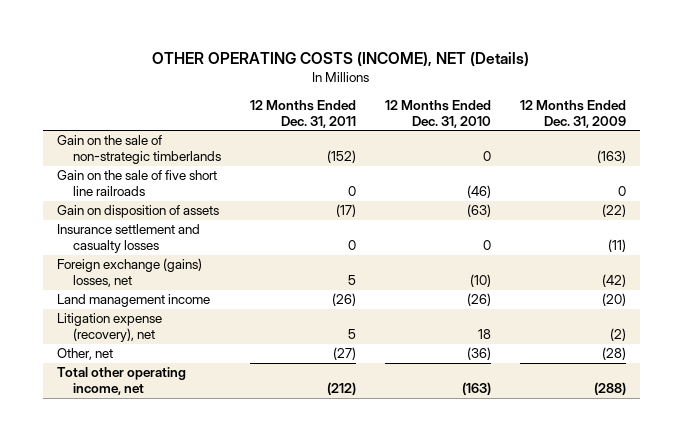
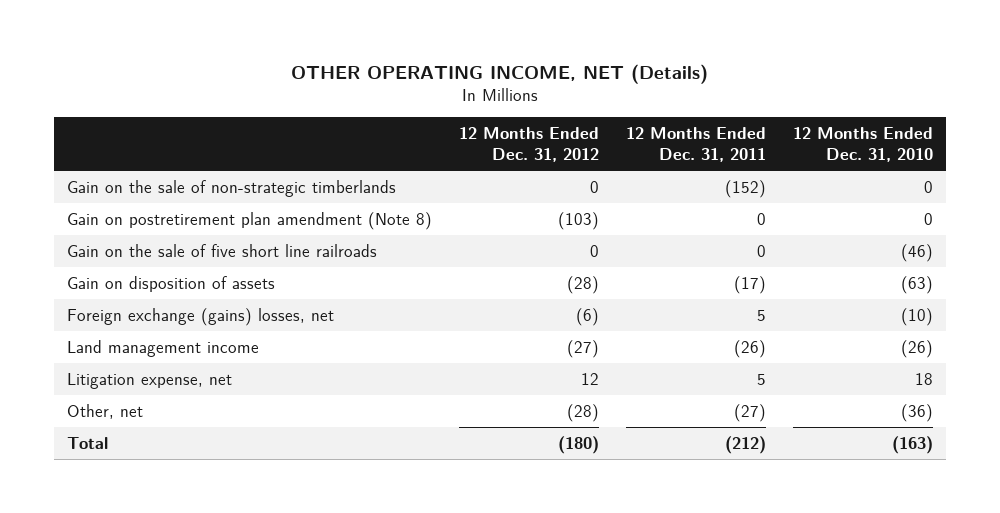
[152,51,530,67] OTHER OPERATING COSTS (INCOME), NET (Details) -> [290,63,708,84] OTHER OPERATING INCOME, NET (Details)
[519,100,626,128] 12 Months Ended Dec. 31, 2009 -> none
none -> [459,127,600,162] 12 Months Ended Dec. 31, 2012
none -> [67,211,433,230] Gain on postretirement plan amendment (Note 8)
[57,224,201,254] Insurance settlement and casualty losses -> none
[57,313,163,343] Litigation expense (recovery), net -> [67,372,233,389] Litigation expense, net
[57,367,187,396] Total other operating income, net -> [67,436,109,449] Total

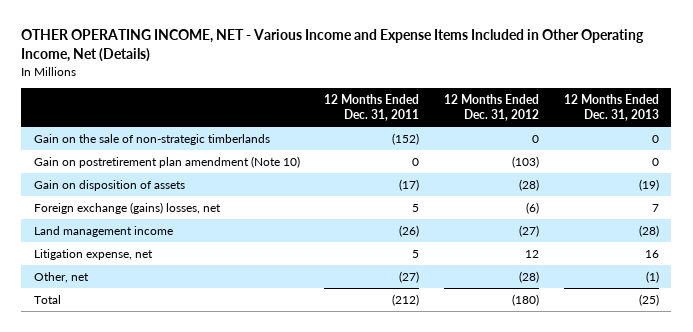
[290,63,708,84] OTHER OPERATING INCOME, NET (Details) -> [21,29,645,63] OTHER OPERATING INCOME, NET - Various Income and Expense Items Included in Other Operating Income, Net (Details)
[792,127,933,162] 12 Months Ended Dec. 31, 2010 -> none
none -> [563,93,659,122] 12 Months Ended Dec. 31, 2013
[67,243,378,257] Gain on the sale of five short line railroads -> none
[67,211,433,230] Gain on postretirement plan amendment (Note 8) -> [33,155,300,168] Gain on postretirement plan amendment (Note 10)

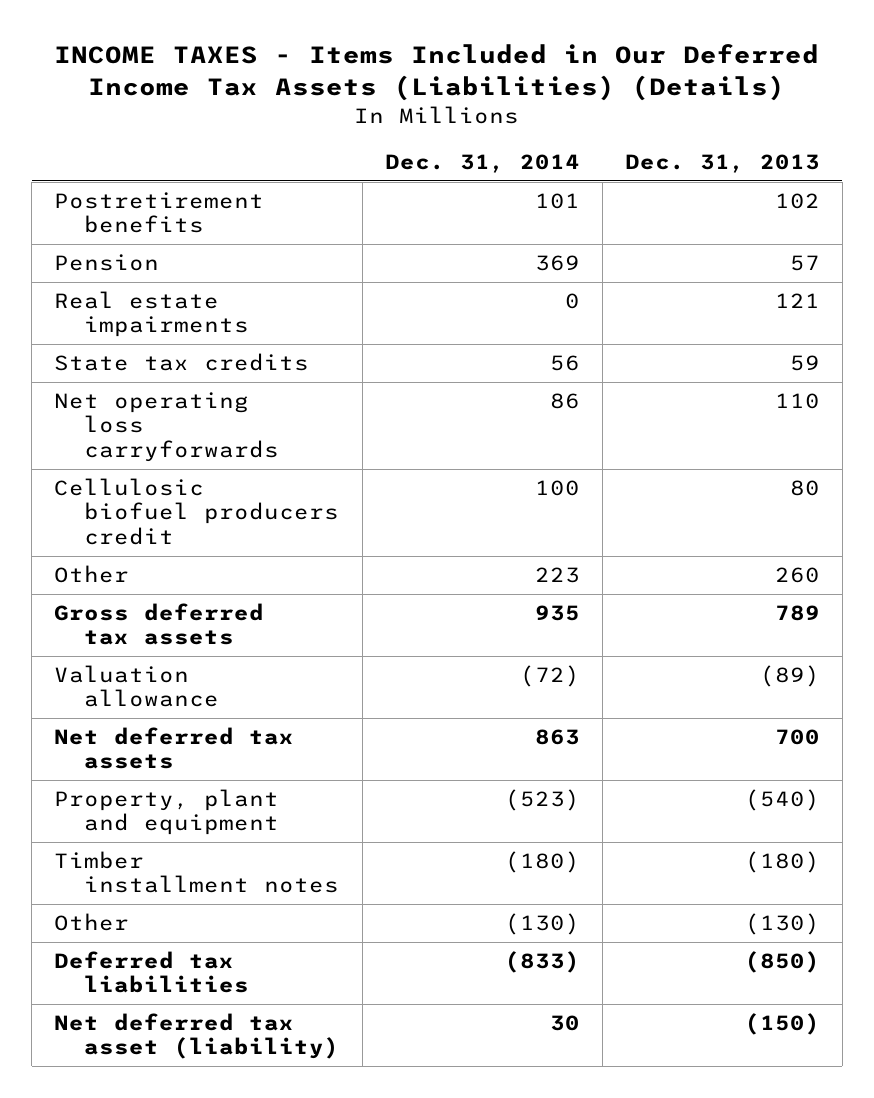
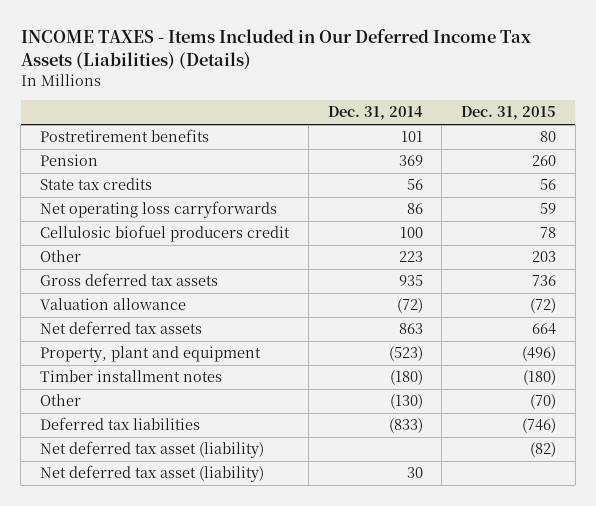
[624,153,820,173] Dec. 31, 2013 -> none
none -> [461,106,557,121] Dec. 31, 2015
[54,290,250,338] Real estate impairments -> none
none -> [40,441,265,459] Net deferred tax asset (liability)

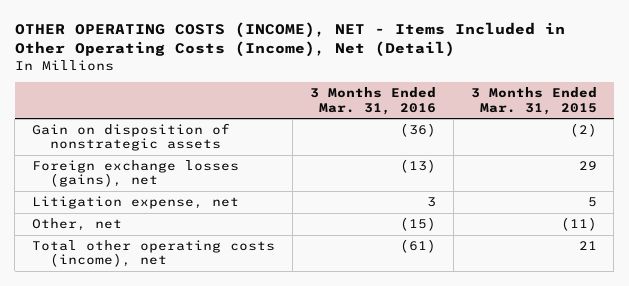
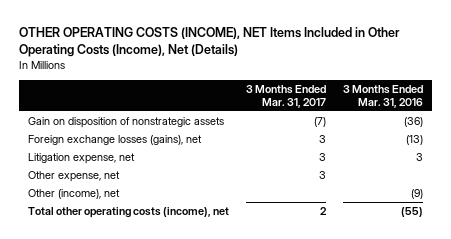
[14,22,565,58] OTHER OPERATING COSTS (INCOME), NET - Items Included in Other Operating Costs (Income), Net (Detail) -> [19,26,401,57] OTHER OPERATING COSTS (INCOME), NET Items Included in Other Operating Costs (Income), Net (Details)
[470,87,597,115] 3 Months Ended Mar. 31, 2015 -> none
none -> [246,84,327,108] 3 Months Ended Mar. 31, 2017
none -> [27,171,120,183] Other expense, net
[32,218,123,232] Other, net -> [27,189,120,200] Other (income), net
[399,217,436,232] (15) -> [411,189,424,200] (9)
[399,239,436,254] (61) -> [401,207,424,218] (55)

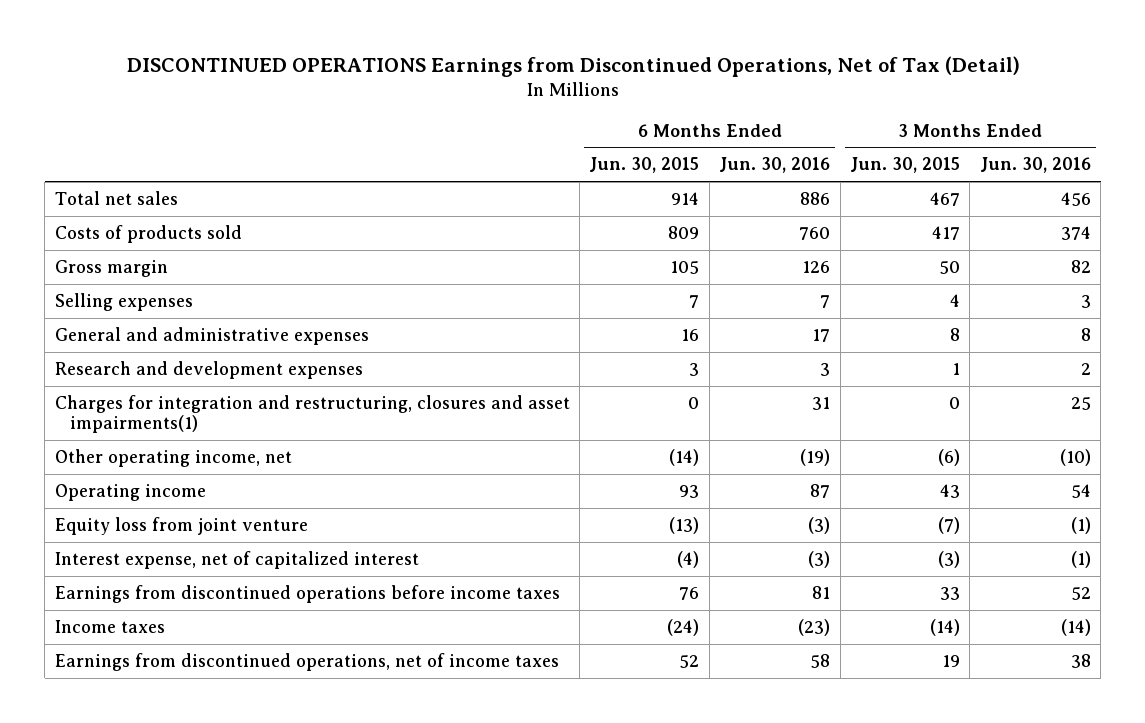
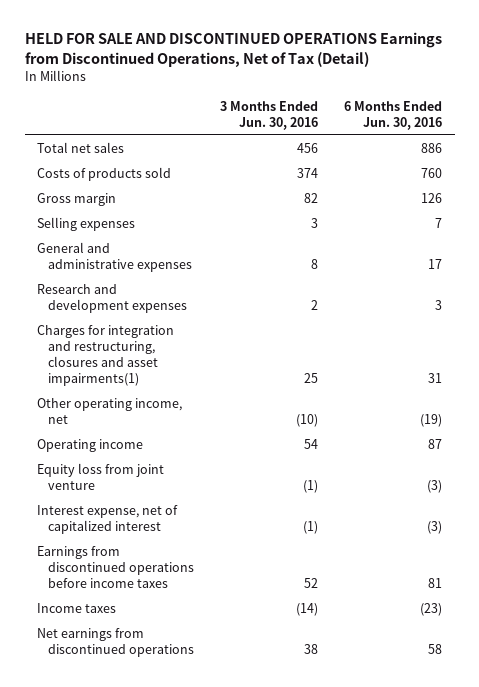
[126,56,1020,78] DISCONTINUED OPERATIONS Earnings from Discontinued Operations, Net of Tax (Detail) -> [24,32,442,67] HELD FOR SALE AND DISCONTINUED OPERATIONS Earnings from Discontinued Operations, Net of Tax (Detail)
[589,157,700,174] Jun. 30, 2015 -> none
[849,157,960,174] Jun. 30, 2015 -> none
[54,652,559,671] Earnings from discontinued operations, net of income taxes -> [37,628,195,658] Net earnings from discontinued operations

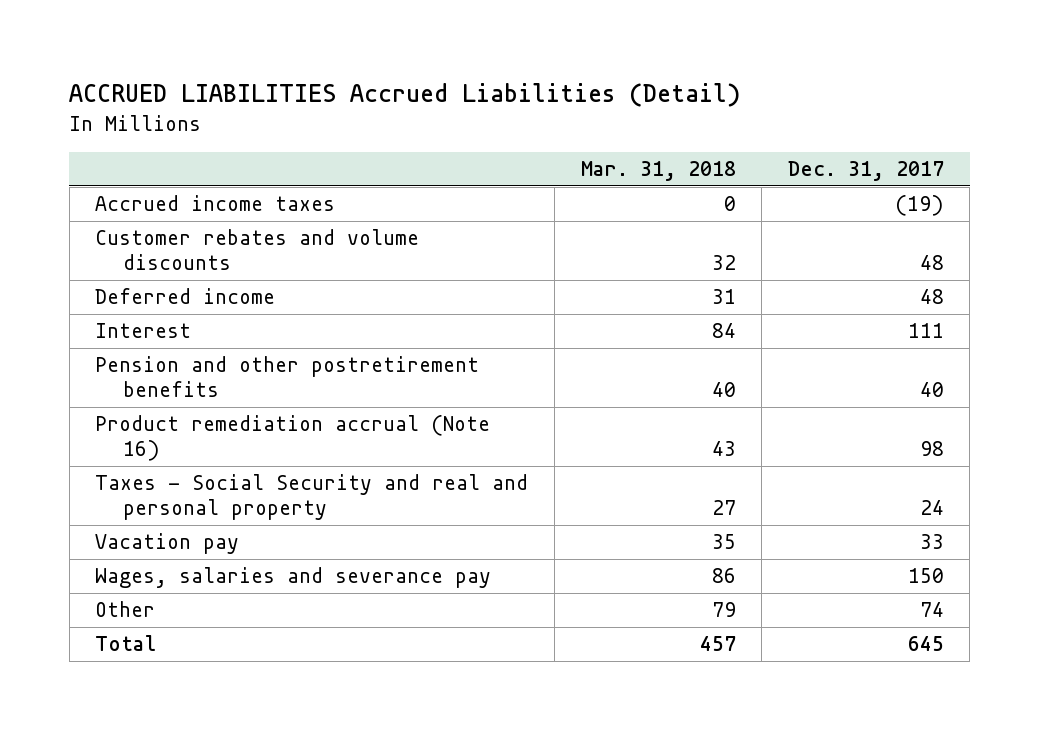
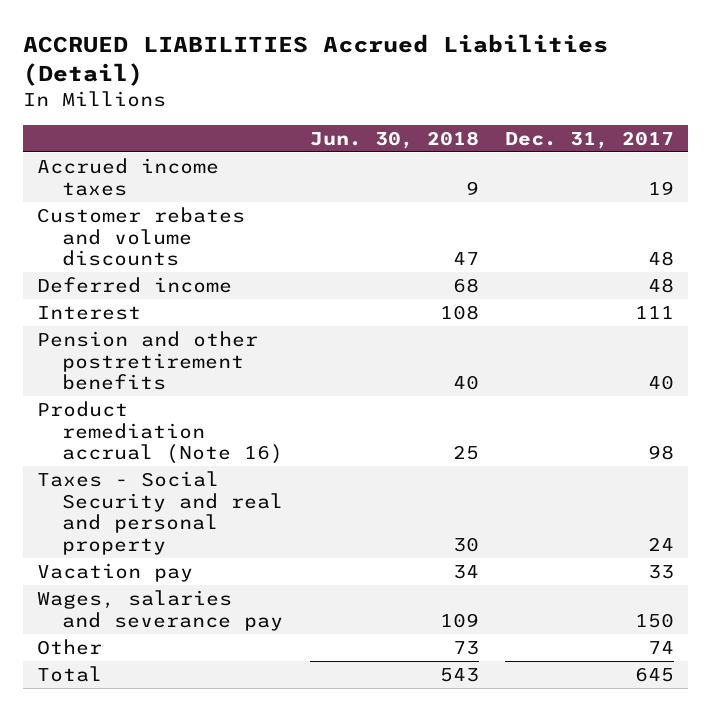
[580,161,736,182] Mar. 31, 2018 -> none
none -> [309,130,479,149] Jun. 30, 2018
[894,195,944,217] (19) -> [648,180,675,195] 19

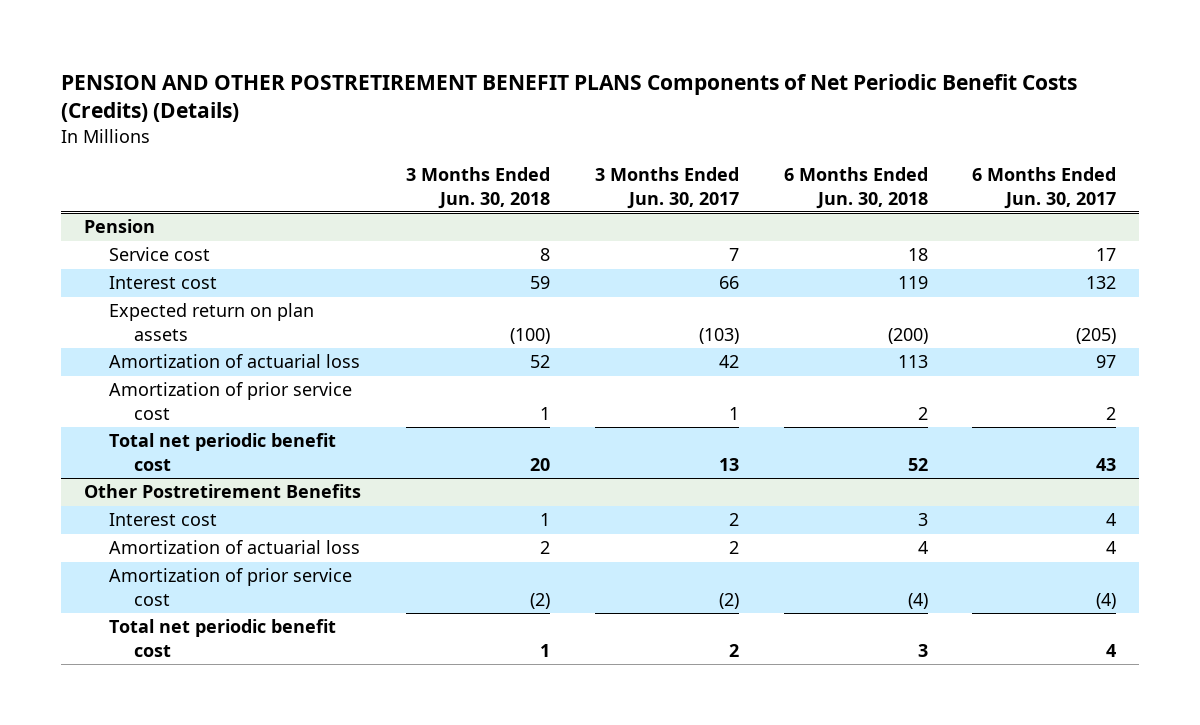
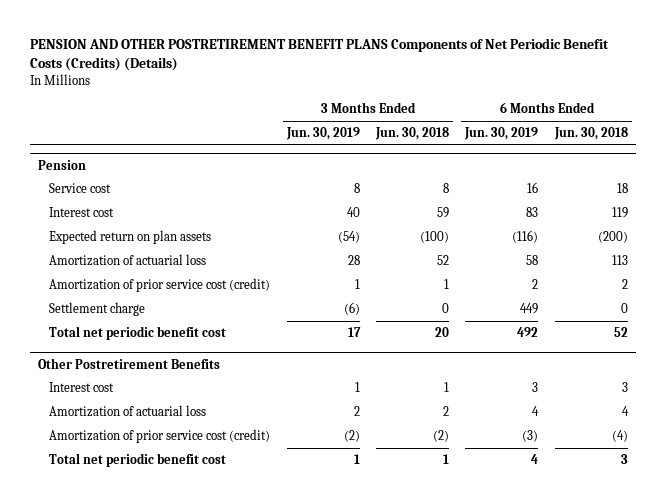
[594,167,739,209] 3 Months Ended Jun. 30, 2017 -> none
[972,167,1117,209] 6 Months Ended Jun. 30, 2017 -> none
none -> [285,127,360,141] Jun. 30, 2019
none -> [464,127,539,141] Jun. 30, 2019
[108,382,352,420] Amortization of prior service cost -> [49,278,271,293] Amortization of prior service cost (credit)
none -> [49,302,146,317] Settlement charge
[108,568,352,606] Amortization of prior service cost -> [49,429,271,444] Amortization of prior service cost (credit)

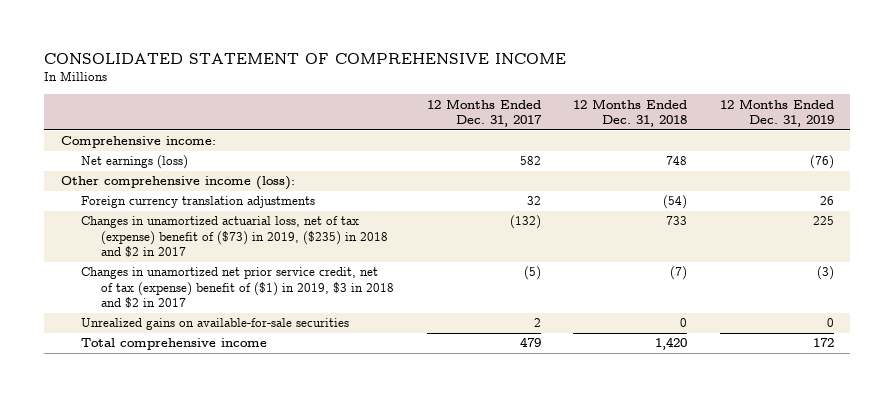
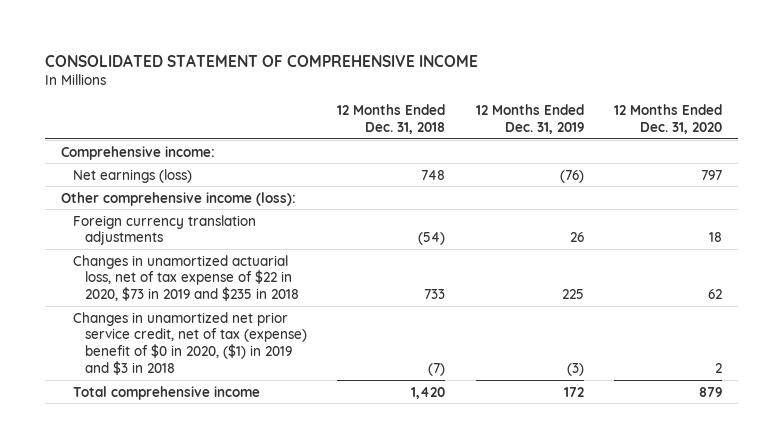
[426,98,542,127] 12 Months Ended Dec. 31, 2017 -> none
none -> [614,103,723,134] 12 Months Ended Dec. 31, 2020
[80,318,349,331] Unrealized gains on available-for-sale securities -> none
[80,216,389,257] Changes in unamortized actuarial loss, net of tax (expense) benefit of ($73) in 2019, ($235) in 2018 and $2 in 2017 -> [72,254,299,302] Changes in unamortized actuarial loss, net of tax expense of $22 in 2020, $73 in 2019 and $235 in 2018
[80,267,395,308] Changes in unamortized net prior service credit, net of tax (expense) benefit of ($1) in 2019, $3 in 2018 and $2 in 2017 -> [72,311,307,375] Changes in unamortized net prior service credit, net of tax (expense) benefit of $0 in 2020, ($1) in 2019 and $3 in 2018

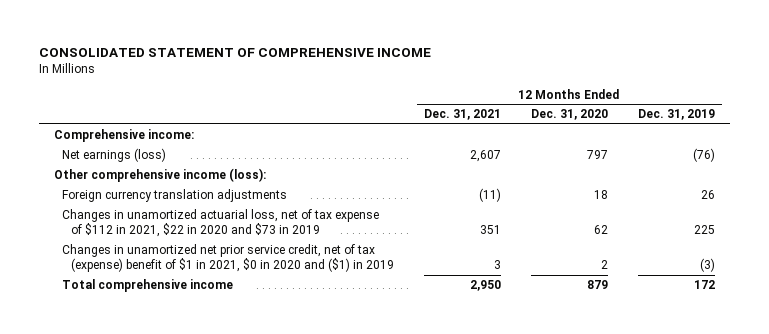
[337,103,446,134] 12 Months Ended Dec. 31, 2018 -> none
none -> [424,109,502,121] Dec. 31, 2021
[72,254,299,302] Changes in unamortized actuarial loss, net of tax expense of $22 in 2020, $73 in 2019 and $235 in 2018 -> [62,208,380,238] Changes in unamortized actuarial loss, net of tax expense of $112 in 2021, $22 in 2020 and $73 in 2019
[72,311,307,375] Changes in unamortized net prior service credit, net of tax (expense) benefit of $0 in 2020, ($1) in 2019 and $3 in 2018 -> [62,243,395,273] Changes in unamortized net prior service credit, net of tax (expense) benefit of $1 in 2021, $0 in 2020 and ($1) in 2019

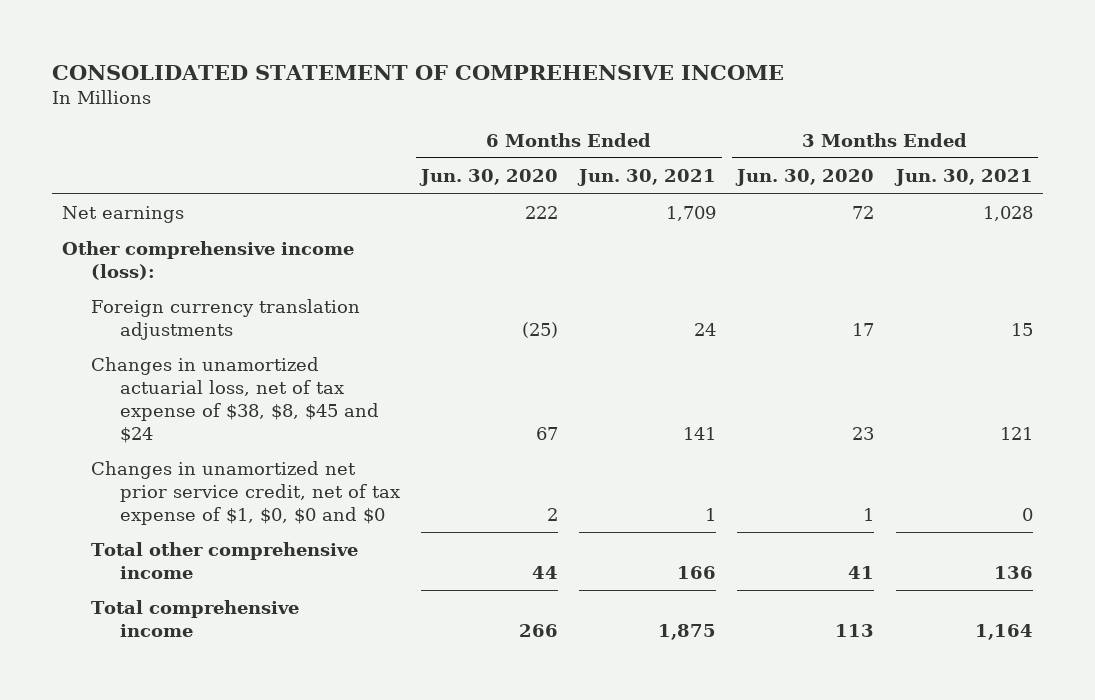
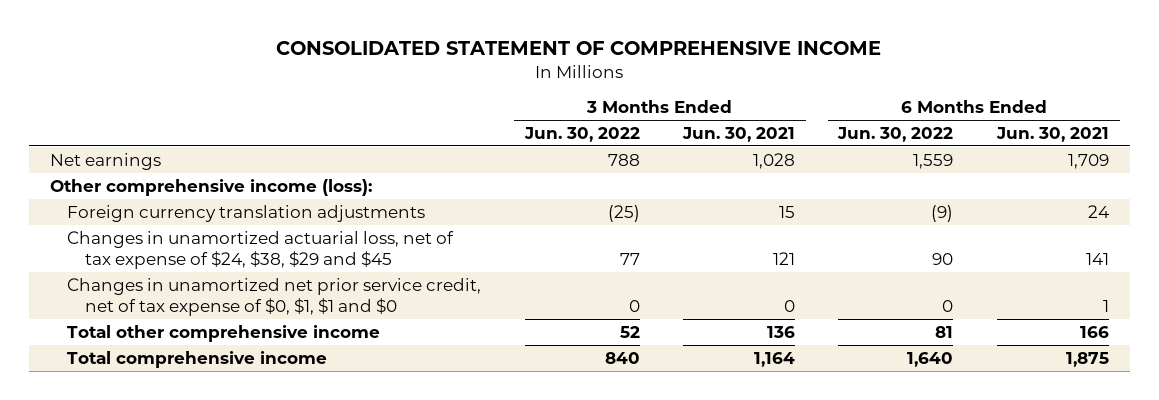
[419,169,559,187] Jun. 30, 2020 -> none
[735,169,875,187] Jun. 30, 2020 -> none
none -> [523,126,640,142] Jun. 30, 2022
none -> [837,126,954,142] Jun. 30, 2022
[91,357,380,443] Changes in unamortized actuarial loss, net of tax expense of $38, $8, $45 and $24 -> [67,230,455,270] Changes in unamortized actuarial loss, net of tax expense of $24, $38, $29 and $45
[91,461,401,526] Changes in unamortized net prior service credit, net of tax expense of $1, $0, $0 and $0 -> [67,277,482,317] Changes in unamortized net prior service credit, net of tax expense of $0, $1, $1 and $0

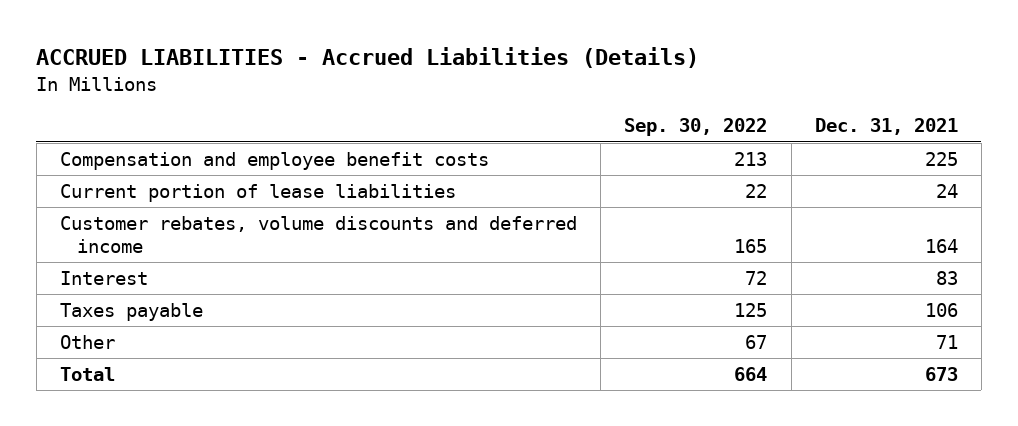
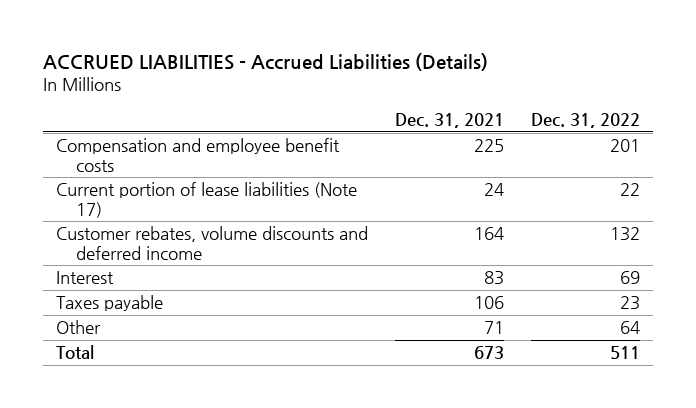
[624,118,768,137] Sep. 30, 2022 -> none
none -> [530,112,640,128] Dec. 31, 2022
[60,184,457,203] Current portion of lease liabilities -> [56,182,358,218] Current portion of lease liabilities (Note 17)

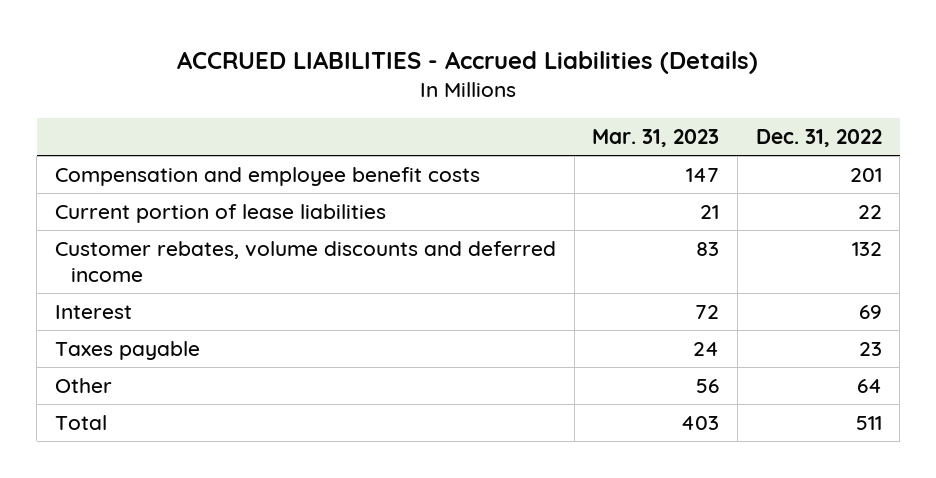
[395,112,505,128] Dec. 31, 2021 -> none
none -> [592,129,720,148] Mar. 31, 2023
[56,182,358,218] Current portion of lease liabilities (Note 17) -> [54,203,386,223] Current portion of lease liabilities

